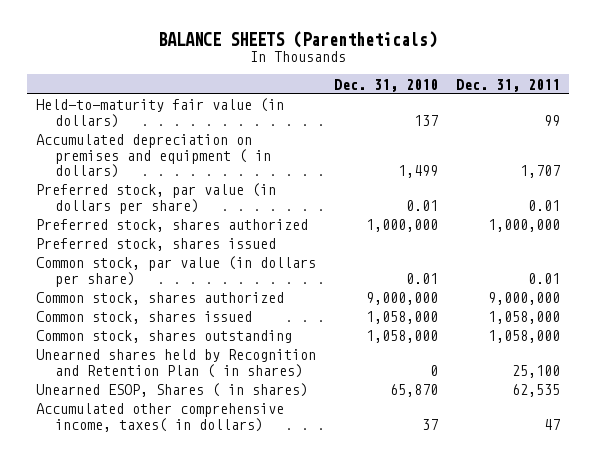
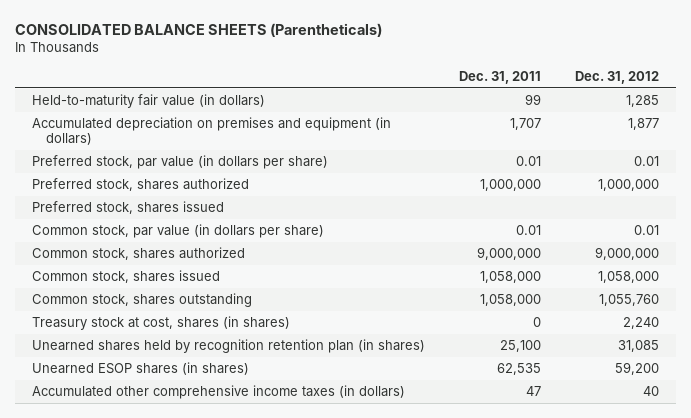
[157,30,437,48] BALANCE SHEETS (Parentheticals) -> [15,23,383,38] CONSOLIDATED BALANCE SHEETS (Parentheticals)
[333,78,438,92] Dec. 31, 2010 -> none
none -> [574,71,659,85] Dec. 31, 2012
[36,134,272,179] Accumulated depreciation on premises and equipment ( in dollars) -> [32,117,392,146] Accumulated depreciation on premises and equipment (in dollars)
none -> [32,316,291,331] Treasury stock at cost, shares (in shares)
[36,349,317,378] Unearned shares held by Recognition and Retention Plan ( in shares) -> [32,339,426,354] Unearned shares held by recognition retention plan (in shares)
[36,383,309,398] Unearned ESOP, Shares ( in shares) -> [32,362,250,376] Unearned ESOP shares (in shares)
[36,403,285,432] Accumulated other comprehensive income, taxes( in dollars) -> [32,385,406,400] Accumulated other comprehensive income taxes (in dollars)

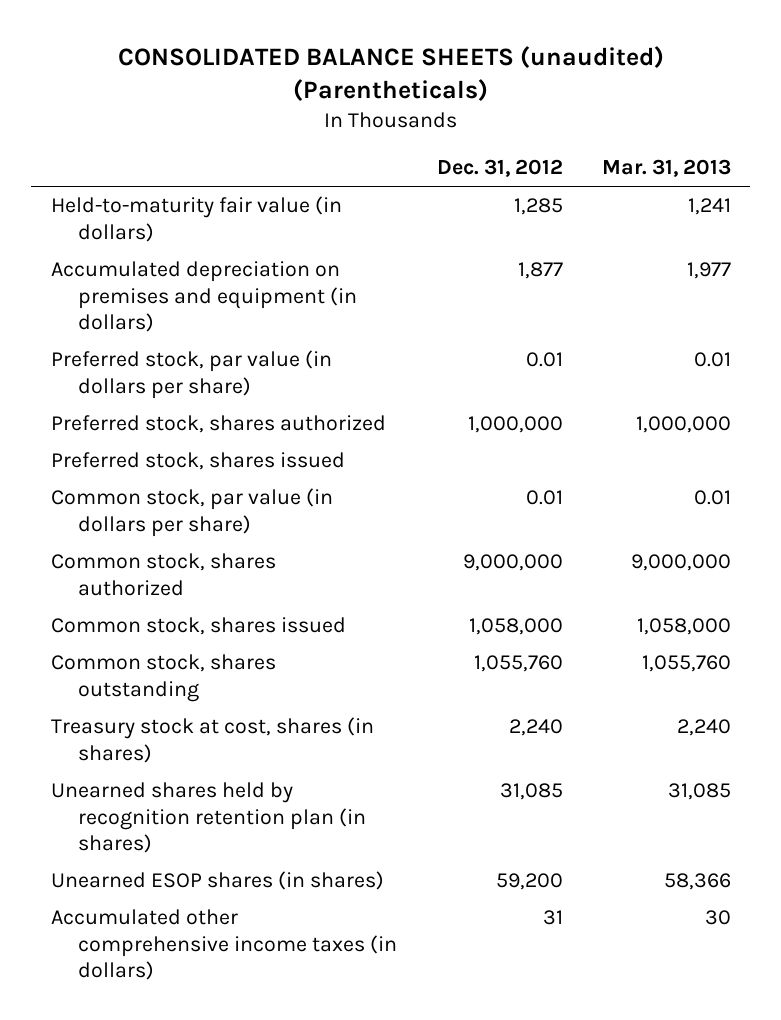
[15,23,383,38] CONSOLIDATED BALANCE SHEETS (Parentheticals) -> [117,45,664,102] CONSOLIDATED BALANCE SHEETS (unaudited) (Parentheticals)
[459,71,542,85] Dec. 31, 2011 -> none
none -> [601,159,731,178] Mar. 31, 2013
[642,386,659,397] 40 -> [542,910,563,926] 31

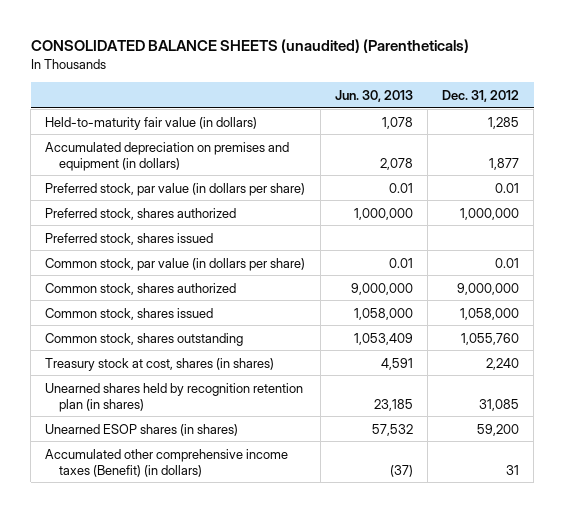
[601,159,731,178] Mar. 31, 2013 -> none
none -> [334,89,413,102] Jun. 30, 2013
[50,909,398,981] Accumulated other comprehensive income taxes (in dollars) -> [45,448,289,477] Accumulated other comprehensive income taxes (Benefit) (in dollars)

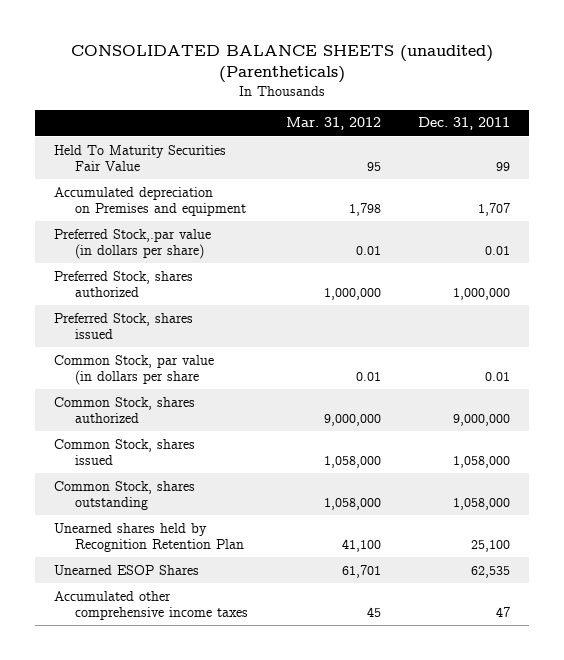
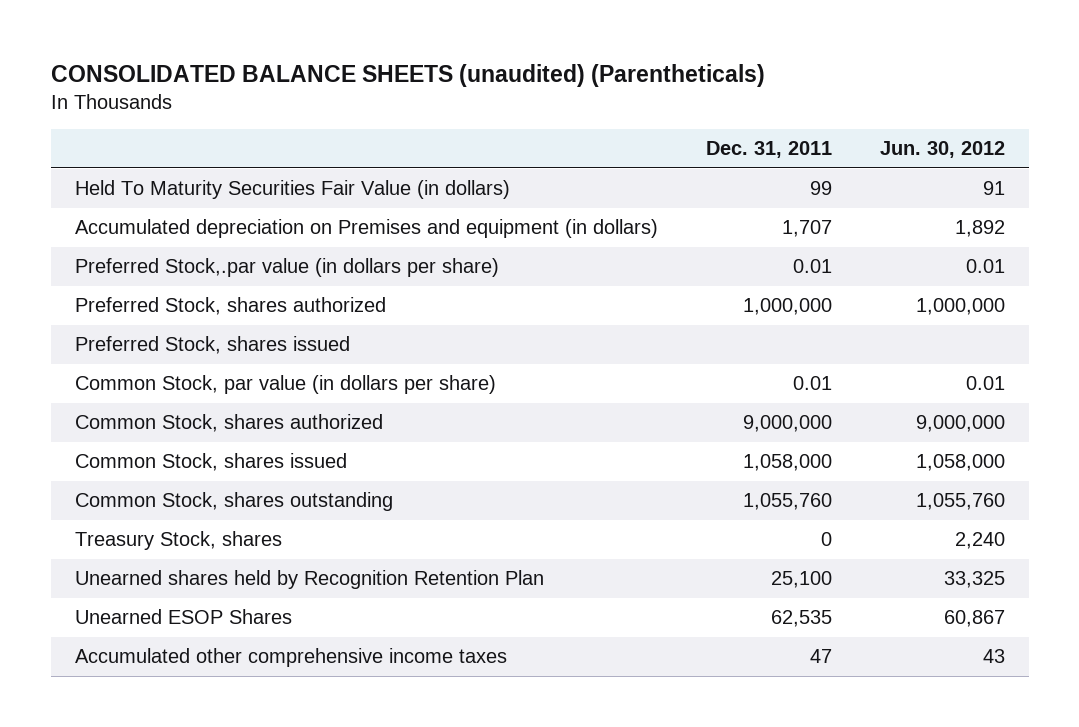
[285,117,381,131] Mar. 31, 2012 -> none
none -> [879,141,1005,159] Jun. 30, 2012
[53,144,226,171] Held To Maturity Securities Fair Value -> [74,180,510,200] Held To Maturity Securities Fair Value (in dollars)
[53,186,246,216] Accumulated depreciation on Premises and equipment -> [74,219,658,239] Accumulated depreciation on Premises and equipment (in dollars)
[53,354,214,385] Common Stock, par value (in dollars per share -> [74,375,496,395] Common Stock, par value (in dollars per share)
[453,497,511,510] 1,058,000 -> [742,493,832,511] 1,055,760
none -> [74,531,282,551] Treasury Stock, shares

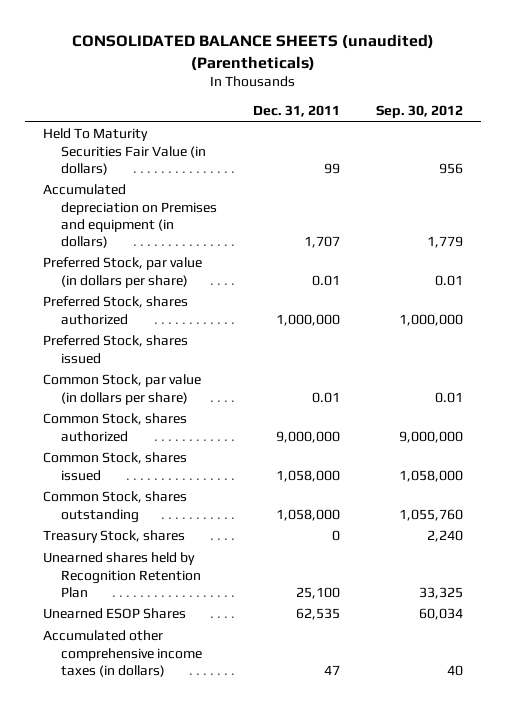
[879,141,1005,159] Jun. 30, 2012 -> none
none -> [375,105,463,119] Sep. 30, 2012
[74,258,499,278] Preferred Stock,.par value (in dollars per share) -> [42,257,202,288] Preferred Stock, par value (in dollars per share)
[742,493,832,511] 1,055,760 -> [275,508,340,521] 1,058,000
[74,648,507,668] Accumulated other comprehensive income taxes -> [42,630,202,677] Accumulated other comprehensive income taxes (in dollars)

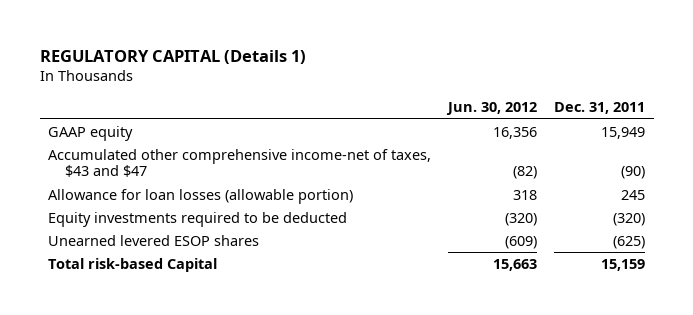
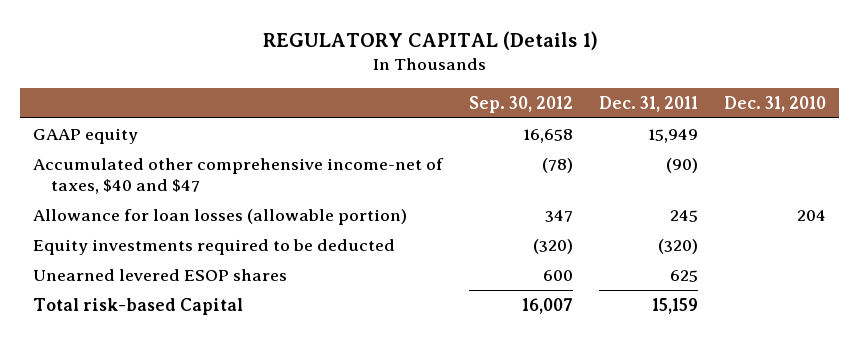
[446,102,538,116] Jun. 30, 2012 -> none
none -> [469,95,574,113] Sep. 30, 2012
none -> [723,95,826,112] Dec. 31, 2010
[48,148,432,178] Accumulated other comprehensive income-net of taxes, $43 and $47 -> [33,158,445,194] Accumulated other comprehensive income-net of taxes, $40 and $47
[613,235,646,249] (625) -> [669,270,698,283] 625

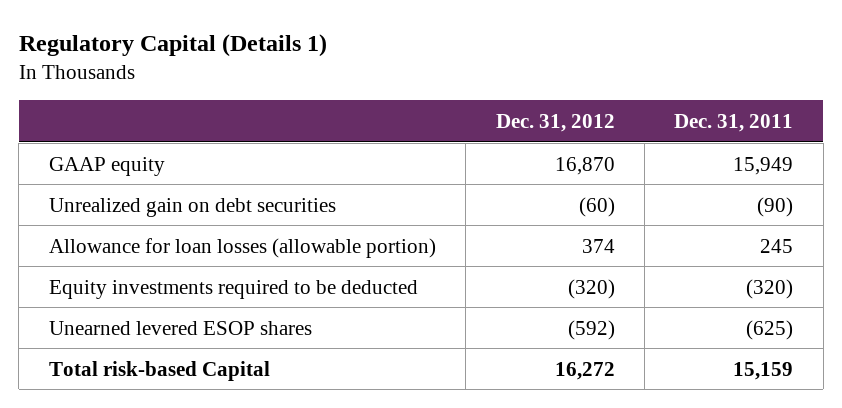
[262,30,598,50] REGULATORY CAPITAL (Details 1) -> [18,34,327,58] Regulatory Capital (Details 1)
[469,95,574,113] Sep. 30, 2012 -> none
[723,95,826,112] Dec. 31, 2010 -> none
none -> [495,113,615,132] Dec. 31, 2012
[33,158,445,194] Accumulated other comprehensive income-net of taxes, $40 and $47 -> none
none -> [48,197,336,217] Unrealized gain on debt securities
[669,270,698,283] 625 -> [746,319,794,340] (625)

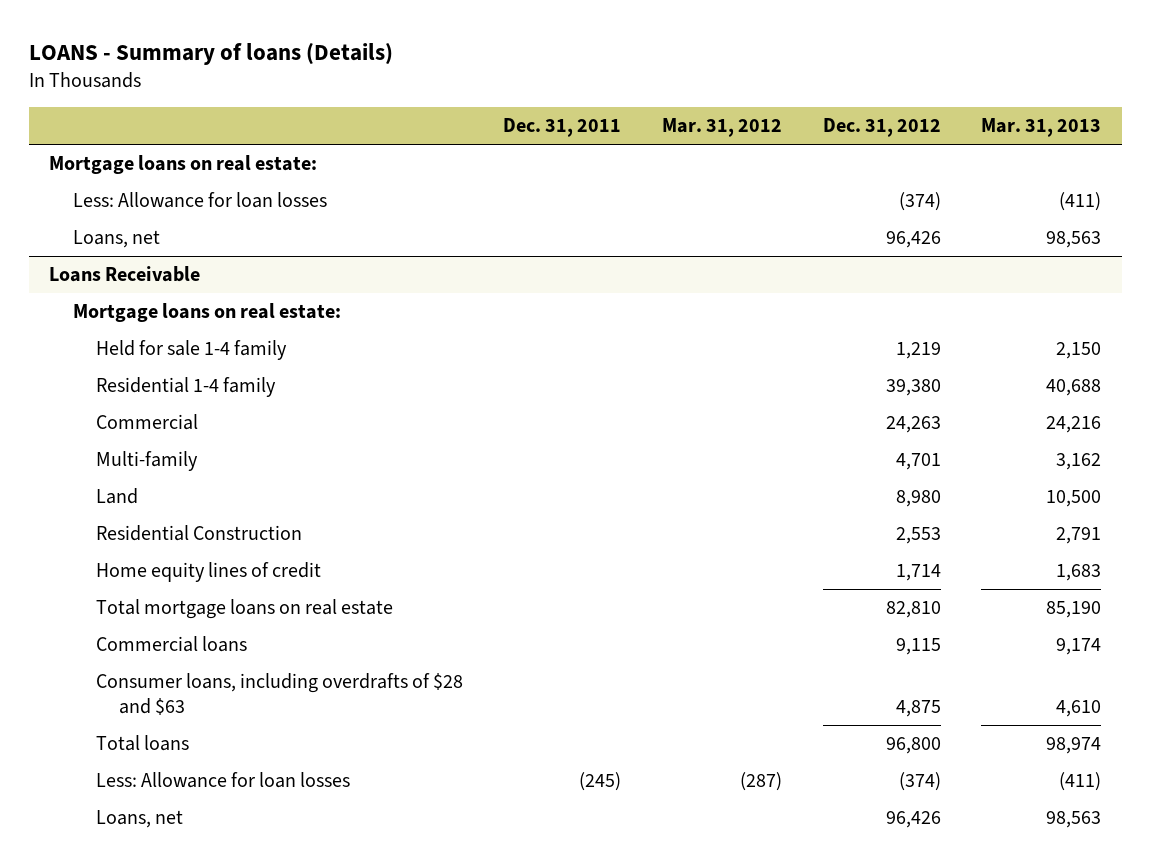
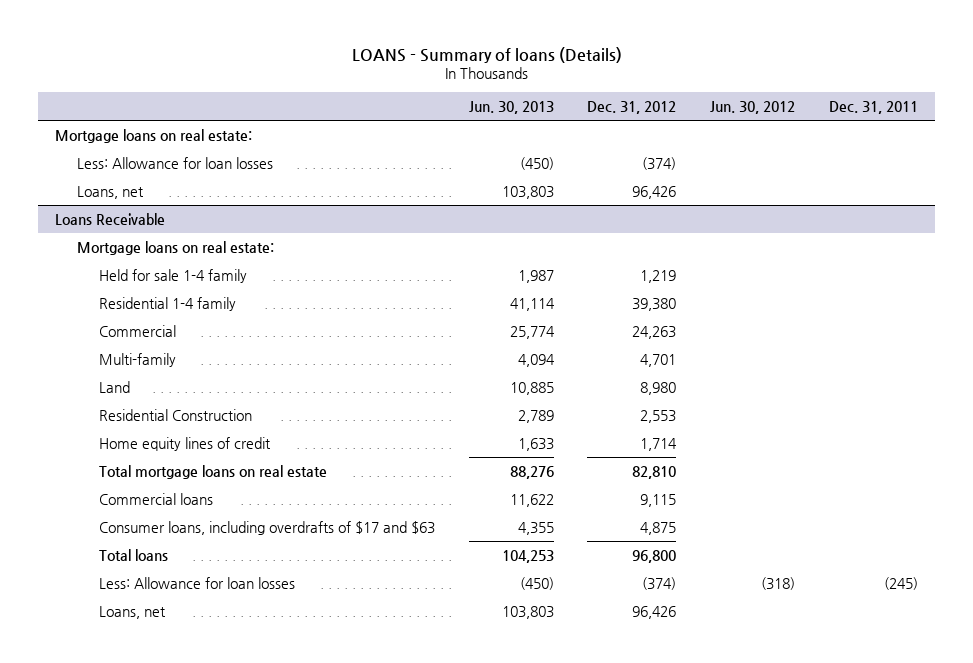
[662,118,783,138] Mar. 31, 2012 -> none
[981,118,1102,138] Mar. 31, 2013 -> none
none -> [468,101,554,115] Jun. 30, 2013
none -> [710,101,796,115] Jun. 30, 2012
[95,673,463,715] Consumer loans, including overdrafts of $28 and $63 -> [98,520,435,535] Consumer loans, including overdrafts of $17 and $63

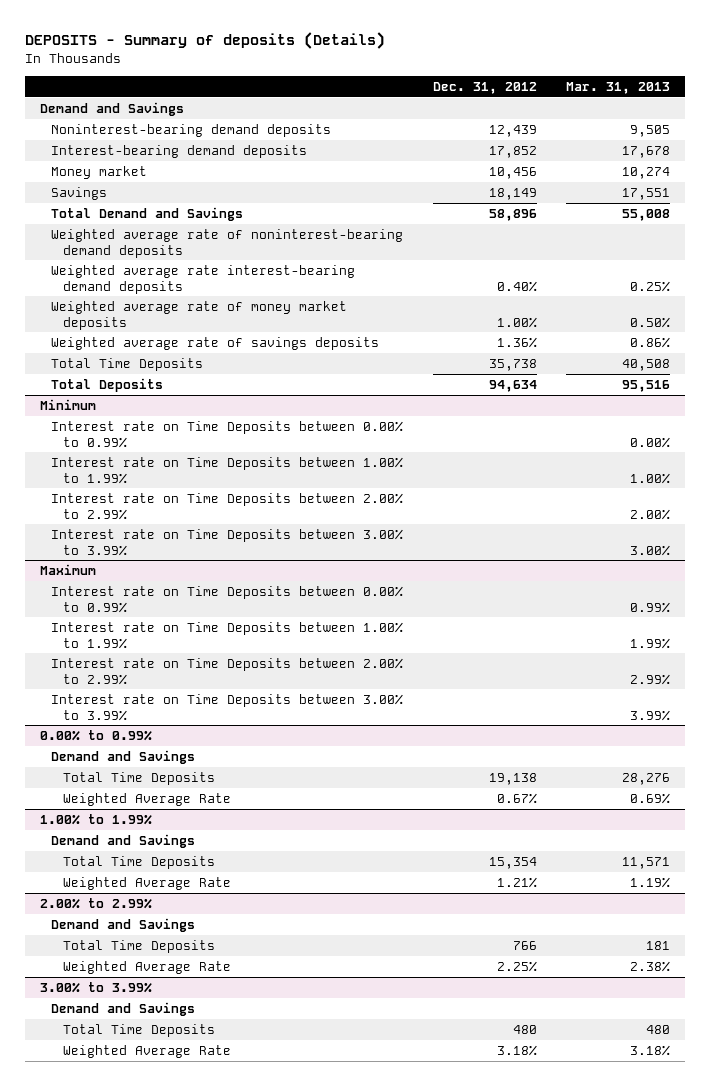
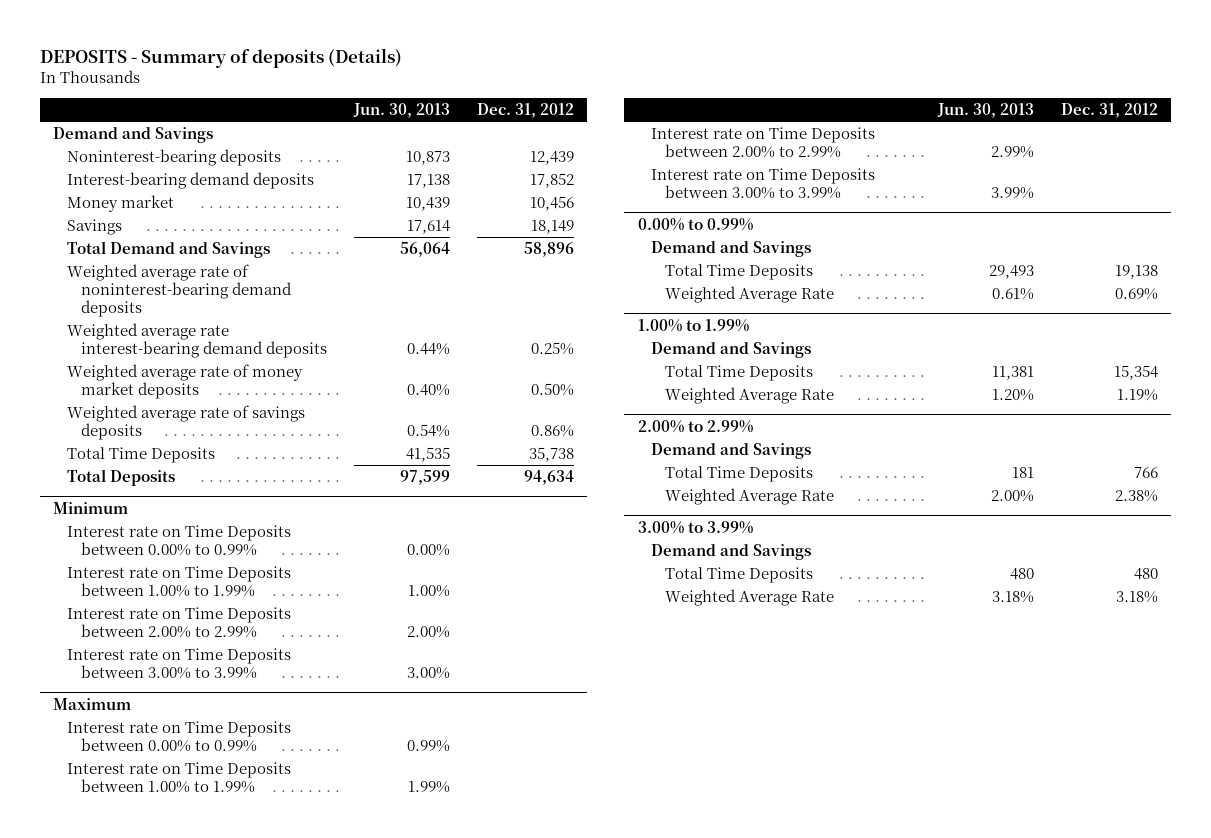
[565,82,670,95] Mar. 31, 2013 -> none
none -> [352,103,450,119] Jun. 30, 2013
[51,123,332,137] Noninterest-bearing demand deposits -> [67,148,282,166] Noninterest-bearing deposits
[496,280,537,292] 0.40% -> [530,341,574,355] 0.25%
[496,316,537,328] 1.00% -> [530,382,574,396] 0.50%
[496,336,537,348] 1.36% -> [530,424,574,437] 0.86%
[496,792,537,804] 0.67% -> [1114,287,1158,300] 0.69%
[496,876,537,888] 1.21% -> [1116,388,1158,401] 1.19%
[496,960,537,972] 2.25% -> [1114,489,1158,502] 2.38%

